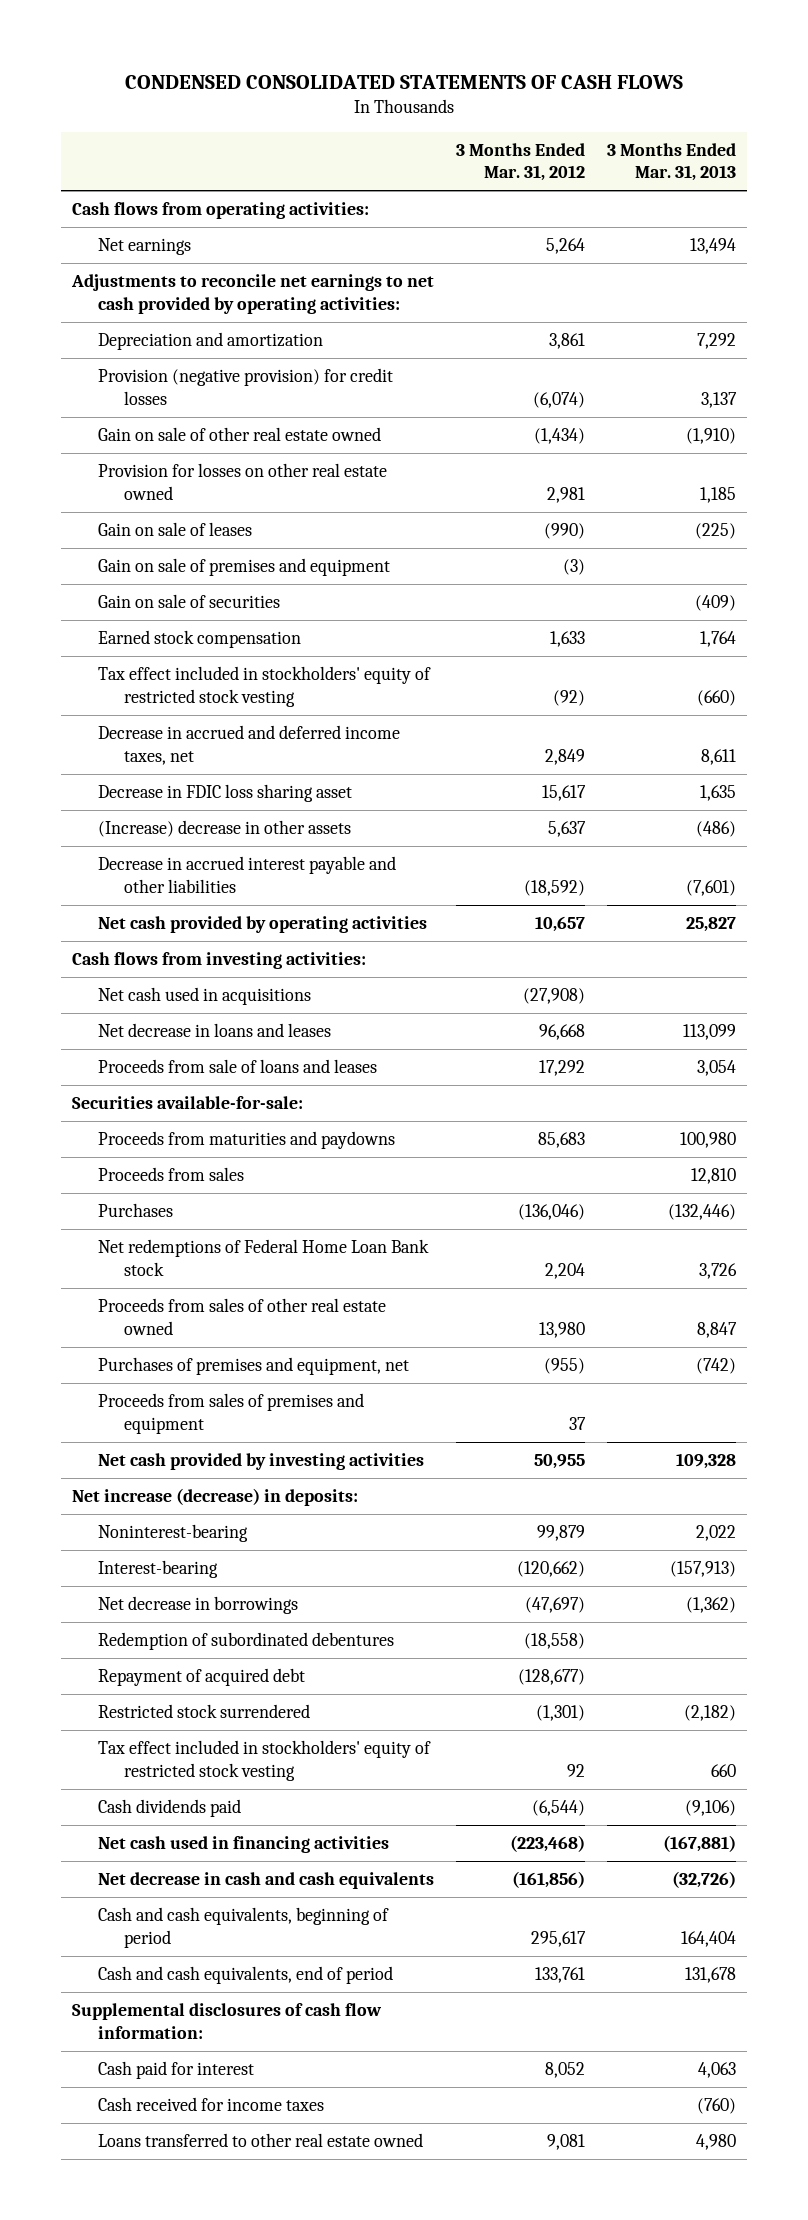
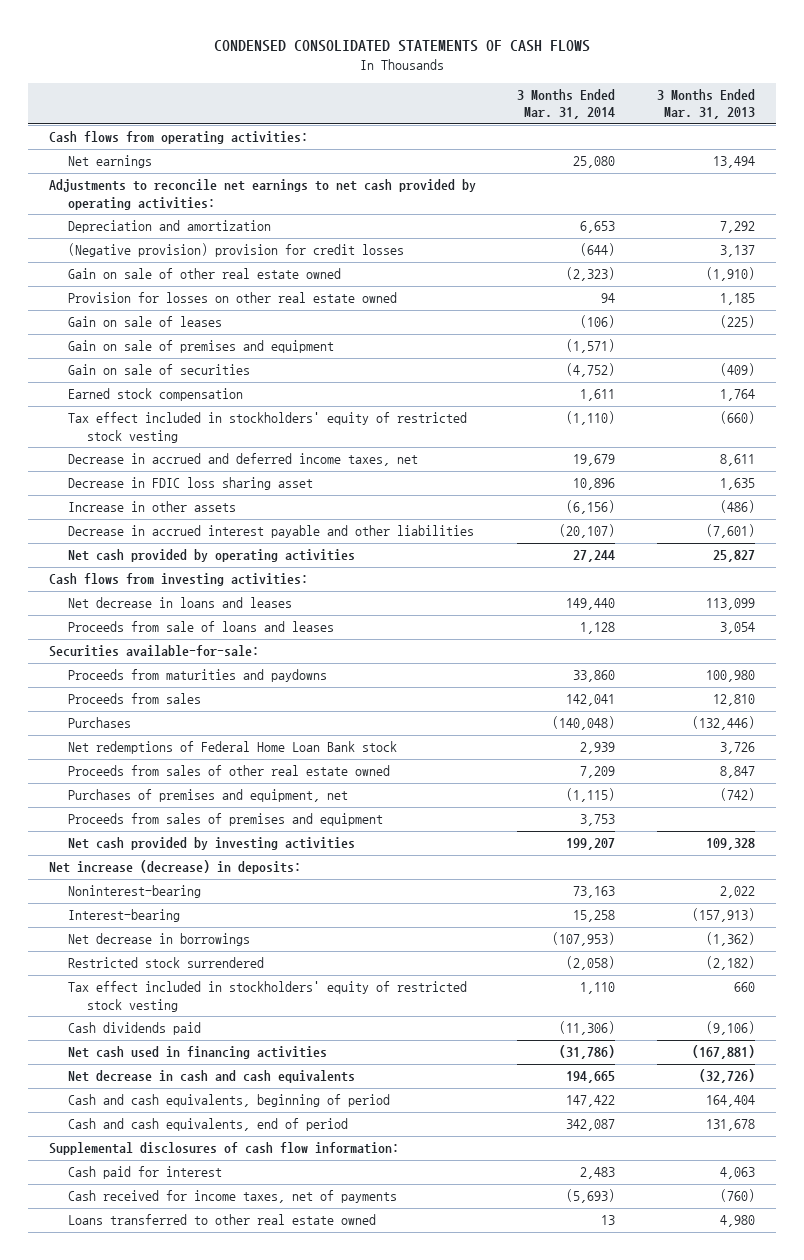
[456,142,586,182] 3 Months Ended Mar. 31, 2012 -> none
none -> [517,88,616,120] 3 Months Ended Mar. 31, 2014
[97,368,393,405] Provision (negative provision) for credit losses -> [67,243,404,258] (Negative provision) provision for credit losses
[97,820,351,838] (Increase) decrease in other assets -> [67,501,236,513] Increase in other assets
[97,987,311,1006] Net cash used in acquisitions -> none
[97,1632,394,1651] Redemption of subordinated debentures -> none
[97,1668,305,1687] Repayment of acquired debt -> none
[97,2097,324,2112] Cash received for income taxes -> [67,1190,397,1204] Cash received for income taxes, net of payments

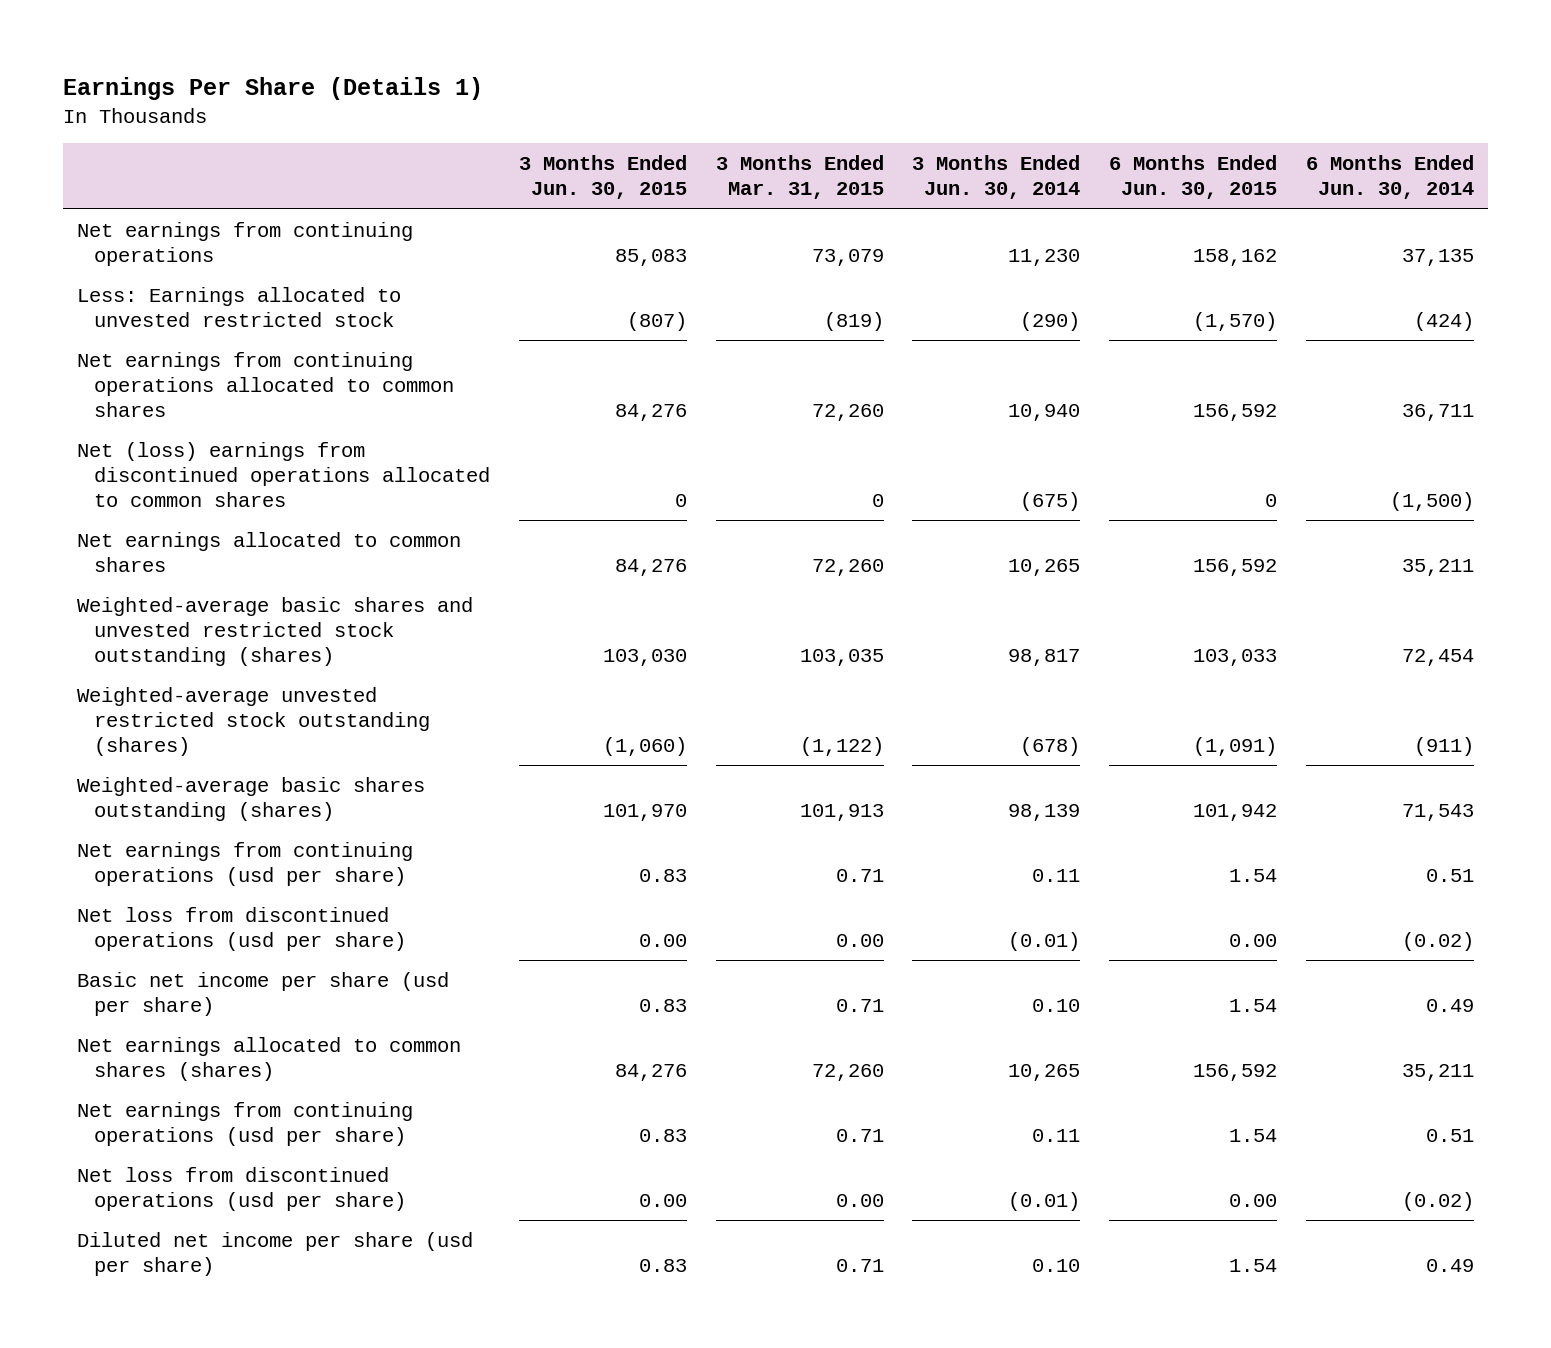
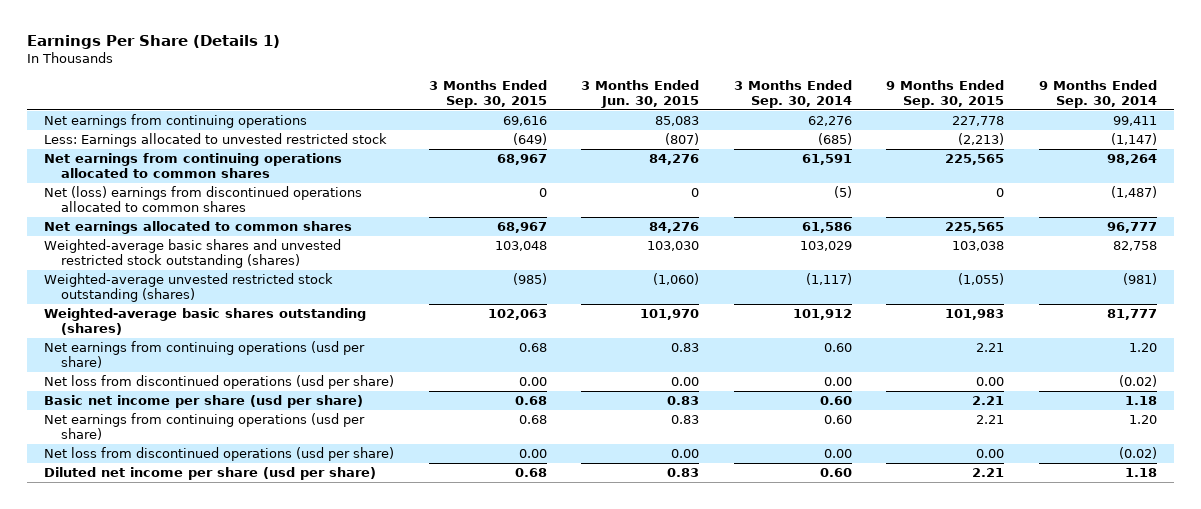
[715,155,884,200] 3 Months Ended Mar. 31, 2015 -> none
[912,155,1081,200] 3 Months Ended Jun. 30, 2014 -> none
[1109,155,1278,200] 6 Months Ended Jun. 30, 2015 -> none
[1305,155,1474,200] 6 Months Ended Jun. 30, 2014 -> none
none -> [428,79,547,108] 3 Months Ended Sep. 30, 2015
none -> [733,79,852,108] 3 Months Ended Sep. 30, 2014
none -> [886,79,1005,108] 9 Months Ended Sep. 30, 2015
none -> [1038,79,1157,108] 9 Months Ended Sep. 30, 2014
[77,1037,462,1081] Net earnings allocated to common shares (shares) -> none

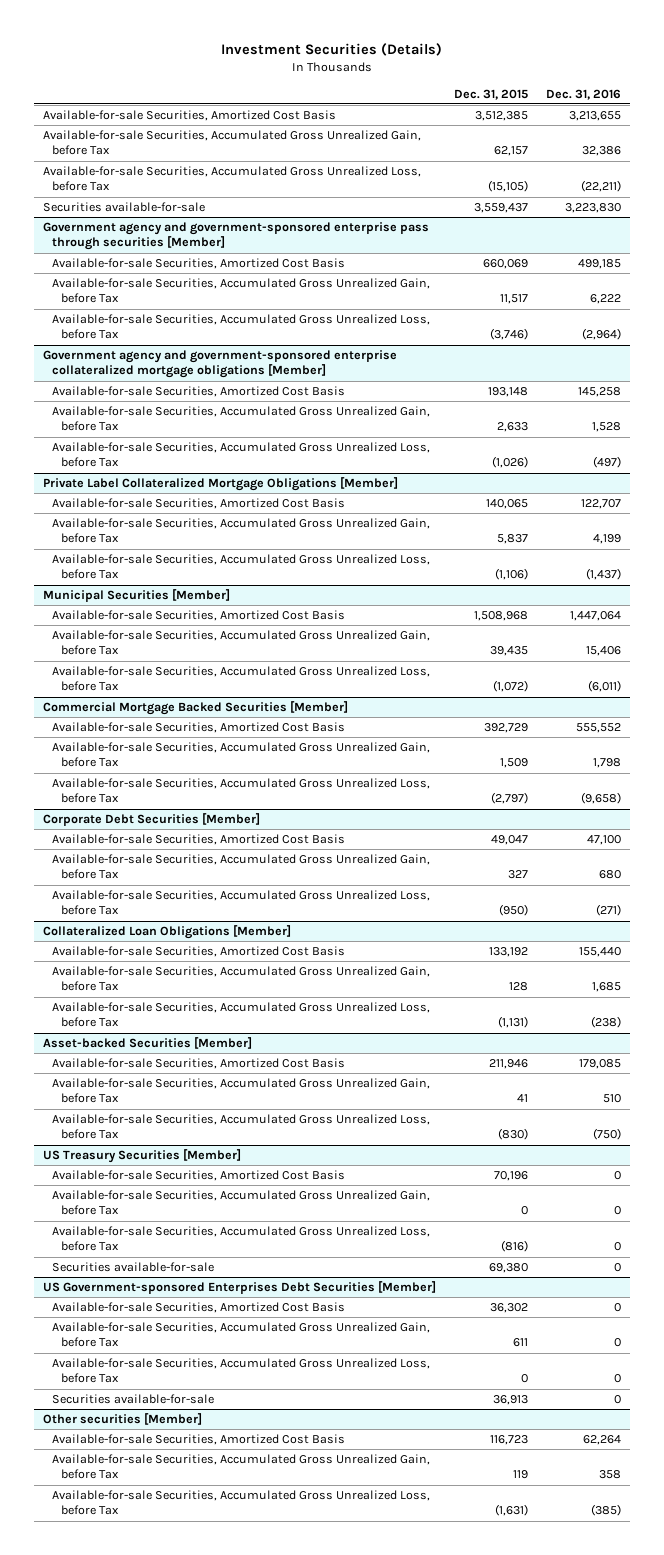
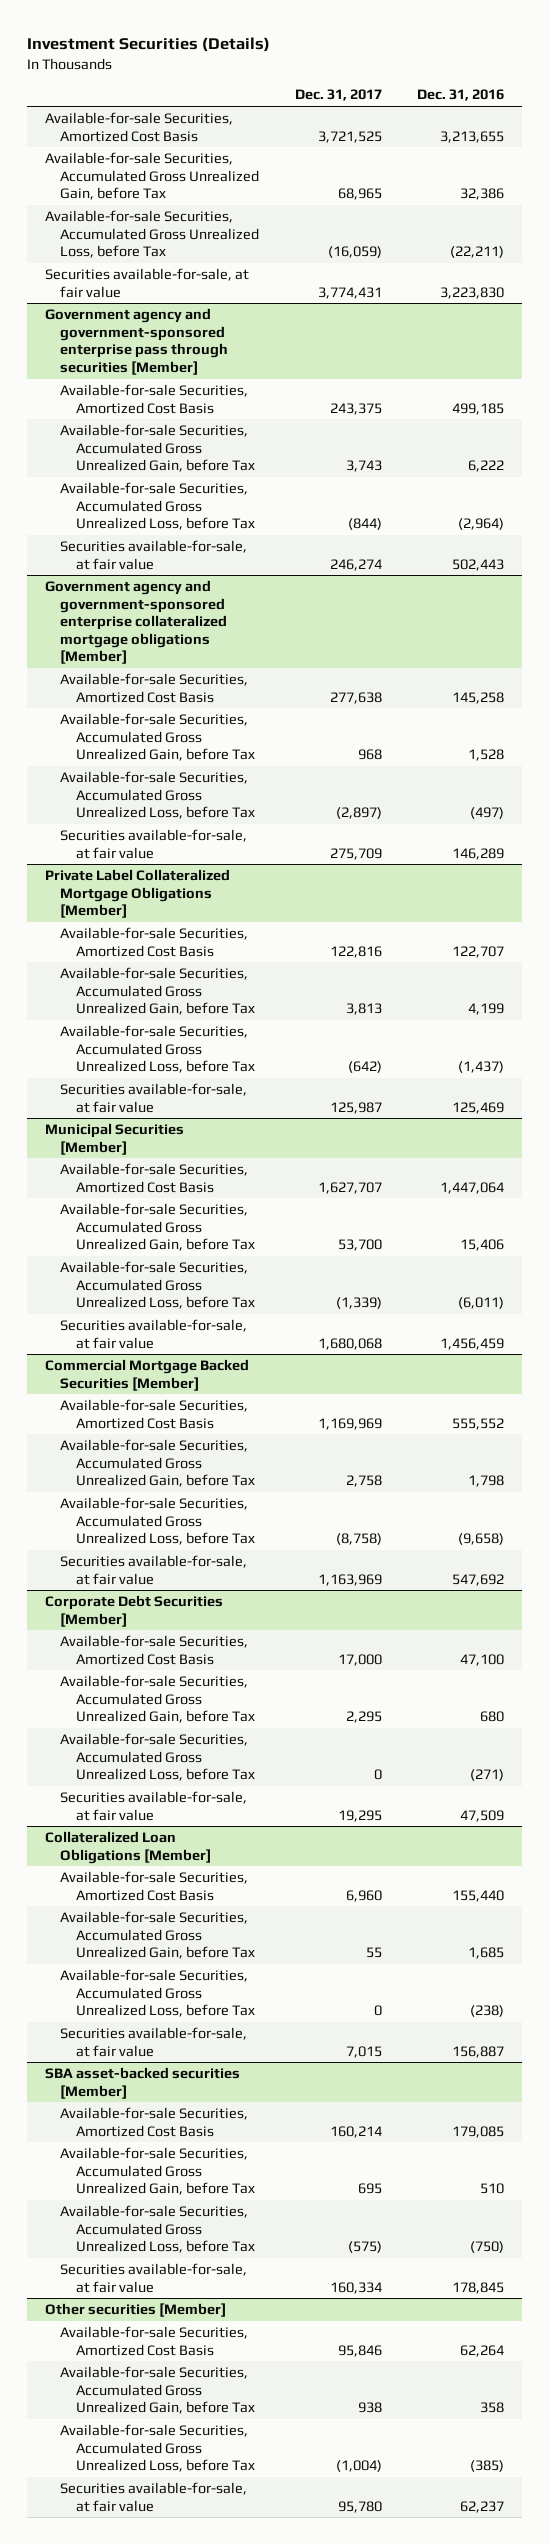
[454,88,529,100] Dec. 31, 2015 -> none
none -> [294,89,382,102] Dec. 31, 2017
[42,202,205,213] Securities available-for-sale -> [44,268,249,298] Securities available-for-sale, at fair value
none -> [60,540,248,570] Securities available-for-sale, at fair value
none -> [60,829,248,859] Securities available-for-sale, at fair value
none -> [60,1083,248,1113] Securities available-for-sale, at fair value
none -> [60,1319,248,1349] Securities available-for-sale, at fair value
none -> [60,1555,248,1585] Securities available-for-sale, at fair value
none -> [60,1791,248,1821] Securities available-for-sale, at fair value
none -> [60,2027,248,2057] Securities available-for-sale, at fair value
[42,1037,252,1050] Asset-backed Securities [Member] -> [44,2067,240,2099] SBA asset-backed securities [Member]
[42,1149,241,1164] US Treasury Securities [Member] -> none
[51,1170,345,1182] Available-for-sale Securities, Amortized Cost Basis -> none
[51,1190,430,1216] Available-for-sale Securities, Accumulated Gross Unrealized Gain, before Tax -> none
[51,1226,430,1252] Available-for-sale Securities, Accumulated Gross Unrealized Loss, before Tax -> none
[42,1281,436,1295] US Government-sponsored Enterprises Debt Securities [Member] -> none
[51,1302,345,1314] Available-for-sale Securities, Amortized Cost Basis -> none
[51,1322,430,1348] Available-for-sale Securities, Accumulated Gross Unrealized Gain, before Tax -> none
[51,1358,430,1384] Available-for-sale Securities, Accumulated Gross Unrealized Loss, before Tax -> none
[51,1394,214,1405] Securities available-for-sale -> none
[51,1262,214,1273] Securities available-for-sale -> [60,2263,248,2293] Securities available-for-sale, at fair value
[614,1263,622,1273] 0 -> [452,2281,505,2294] 178,845
none -> [60,2482,248,2512] Securities available-for-sale, at fair value

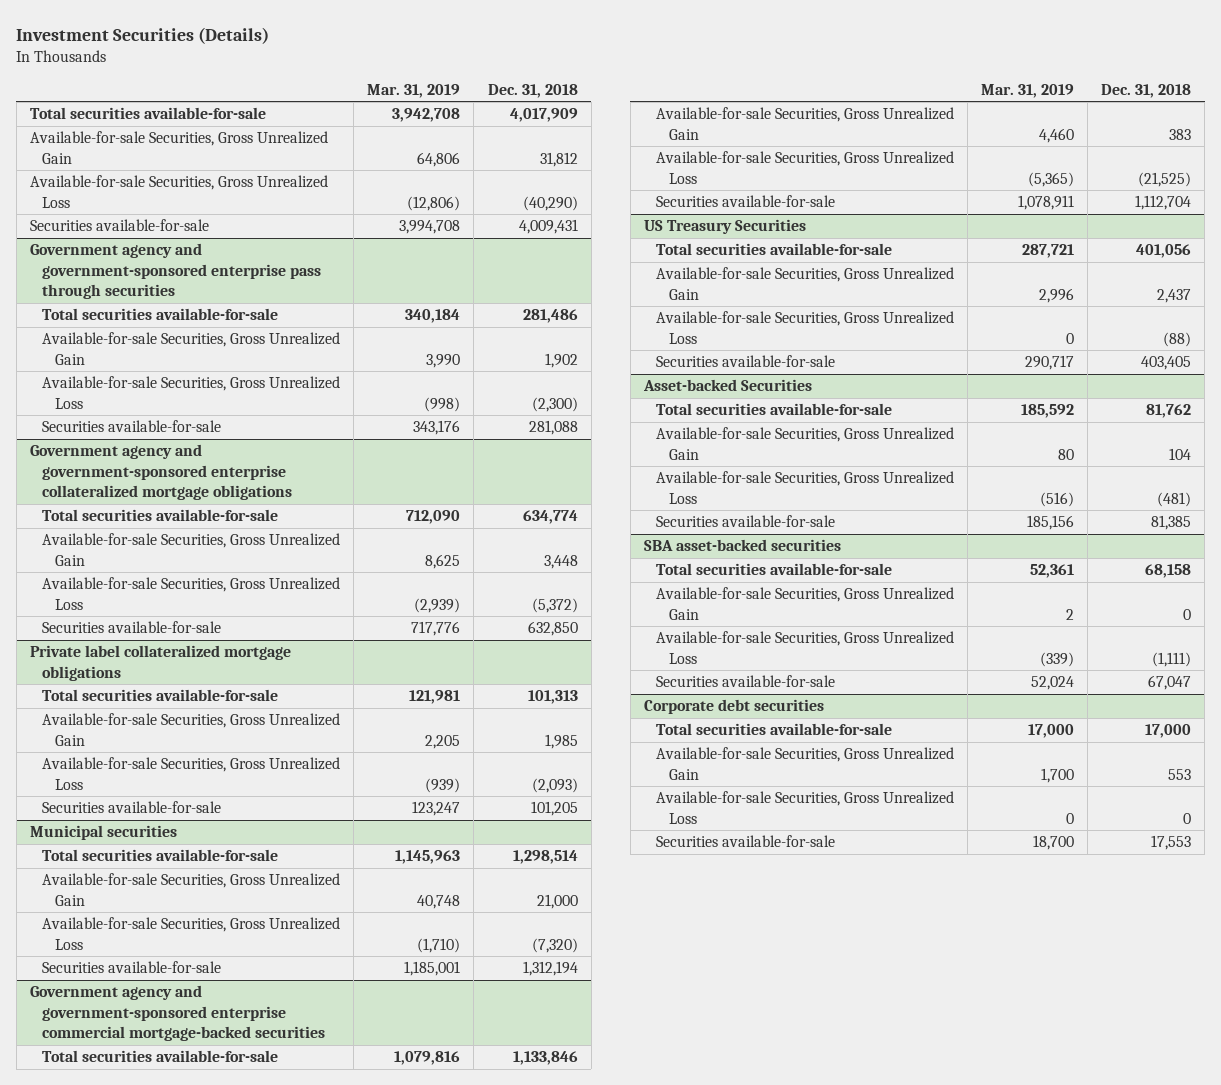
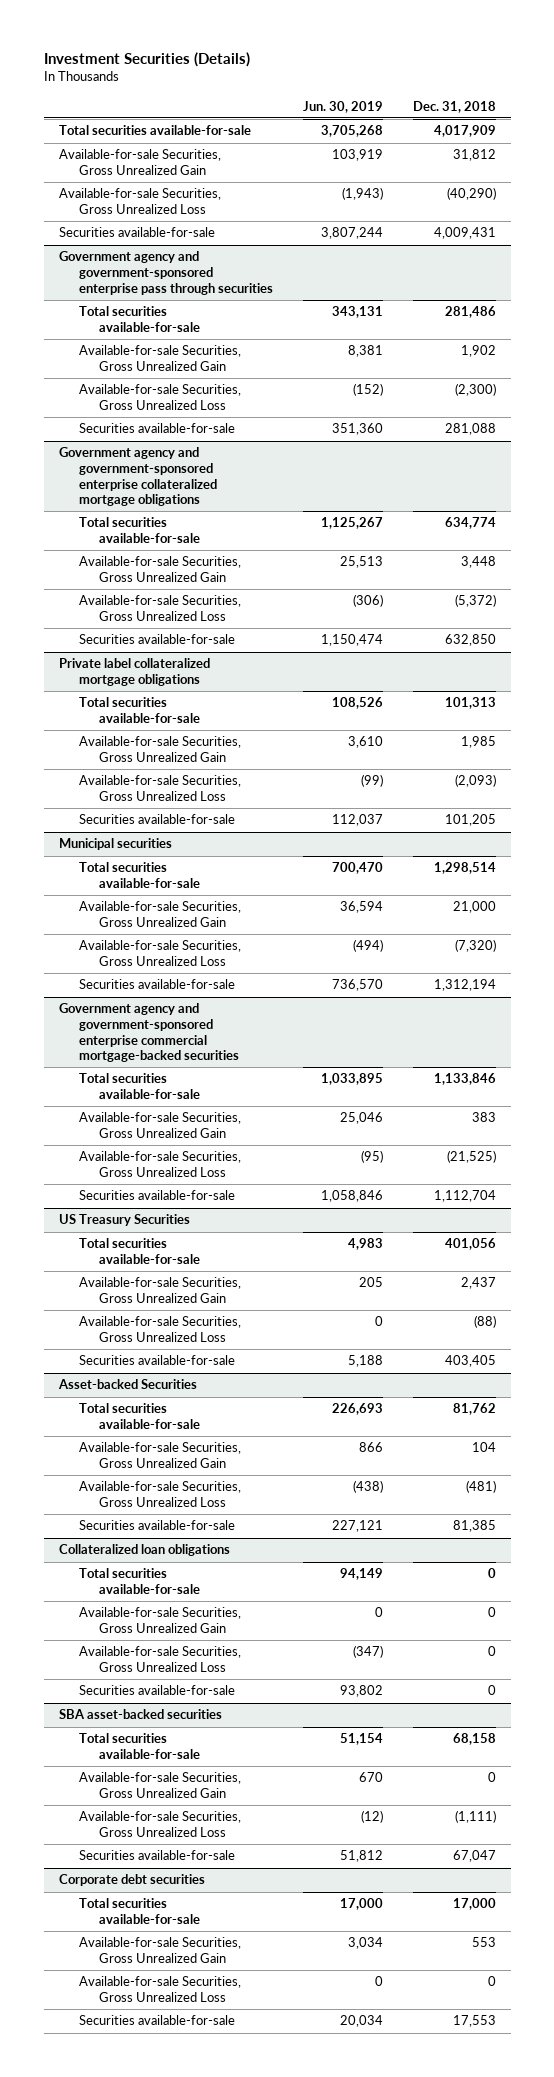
[367,83,461,98] Mar. 31, 2019 -> none
none -> [302,100,383,113] Jun. 30, 2019
none -> [58,1544,230,1557] Collateralized loan obligations
none -> [78,1568,201,1594] Total securities available-for-sale
none -> [78,1607,241,1633] Available-for-sale Securities, Gross Unrealized Gain
none -> [78,1646,241,1672] Available-for-sale Securities, Gross Unrealized Loss
none -> [78,1685,235,1696] Securities available-for-sale

